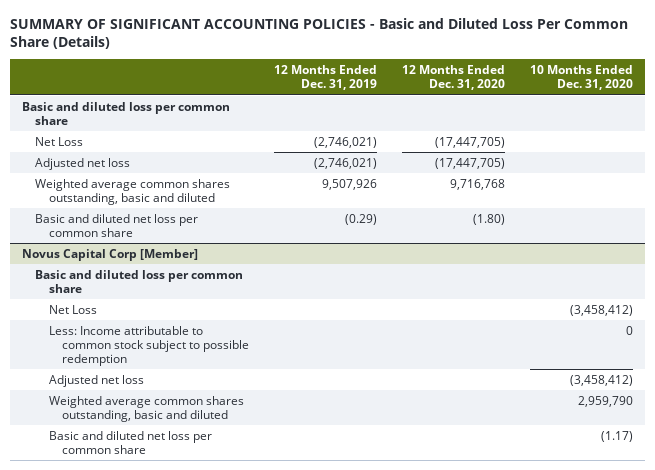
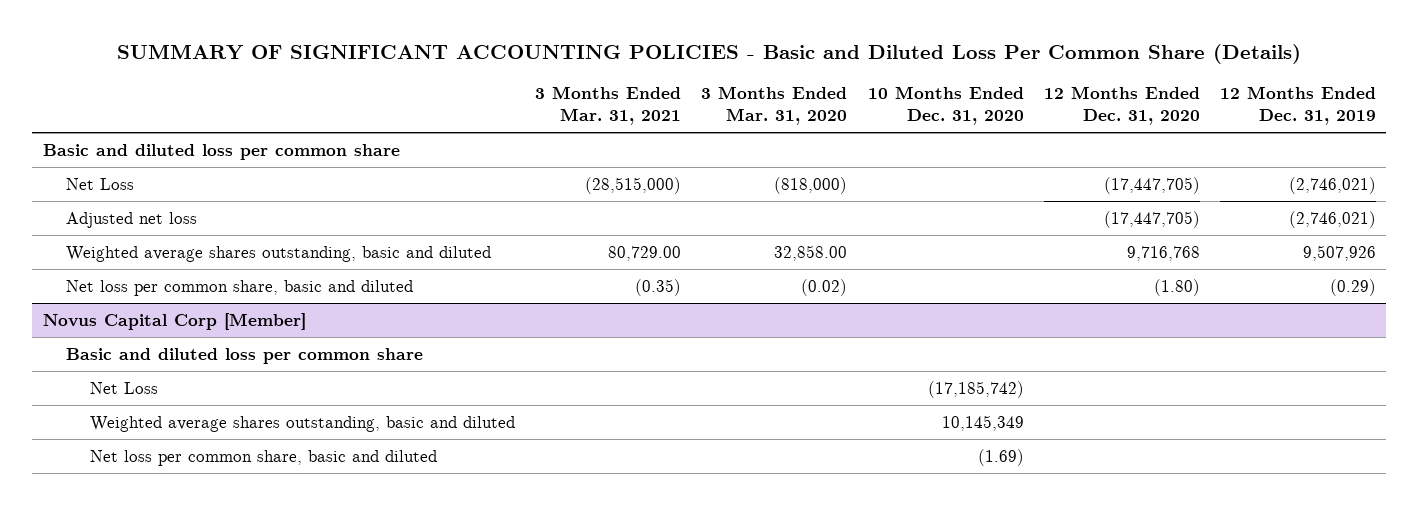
none -> [535,86,682,125] 3 Months Ended Mar. 31, 2021
none -> [701,86,848,125] 3 Months Ended Mar. 31, 2020
[35,178,231,205] Weighted average common shares outstanding, basic and diluted -> [66,246,492,263] Weighted average shares outstanding, basic and diluted
[35,213,199,237] Basic and diluted net loss per common share -> [66,280,414,297] Net loss per common share, basic and diluted
[48,325,249,366] Less: Income attributable to common stock subject to possible redemption -> none
[48,374,144,387] Adjusted net loss -> none
[569,304,633,316] (3,458,412) -> [927,381,1024,399] (17,185,742)
[48,395,244,422] Weighted average common shares outstanding, basic and diluted -> [89,416,515,433] Weighted average shares outstanding, basic and diluted
[577,395,633,407] 2,959,790 -> [941,415,1024,432] 10,145,349
[48,430,212,454] Basic and diluted net loss per common share -> [89,450,437,467] Net loss per common share, basic and diluted
[600,430,633,442] (1.17) -> [977,449,1024,467] (1.69)

